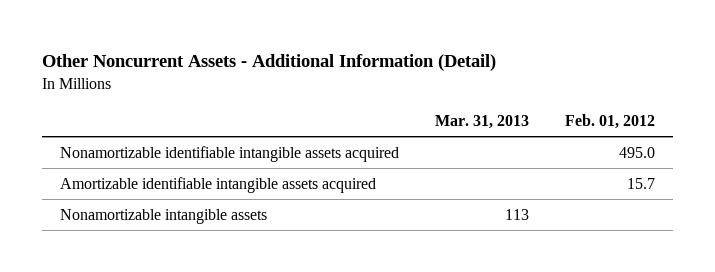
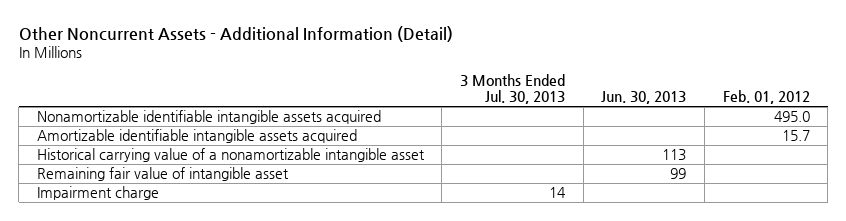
[435,114,530,129] Mar. 31, 2013 -> none
none -> [460,74,566,105] 3 Months Ended Jul. 30, 2013
none -> [601,91,687,105] Jun. 30, 2013
[60,208,268,224] Nonamortizable intangible assets -> [36,148,425,163] Historical carrying value of a nonamortizable intangible asset
none -> [36,167,289,182] Remaining fair value of intangible asset
none -> [36,186,159,201] Impairment charge

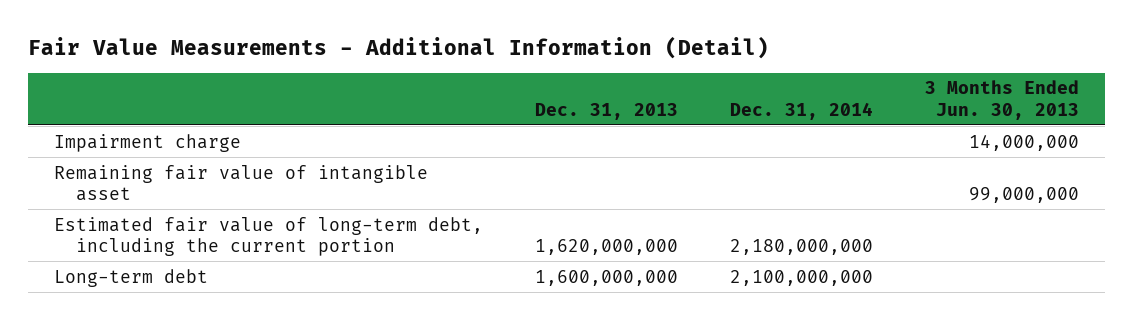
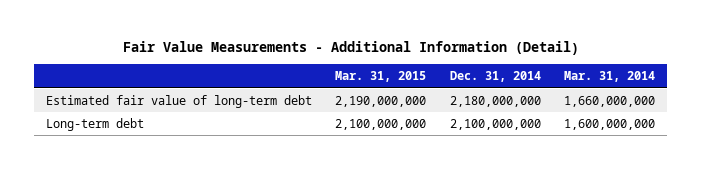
[534,102,678,120] Dec. 31, 2013 -> none
[925,80,1080,120] 3 Months Ended Jun. 30, 2013 -> none
none -> [335,71,427,83] Mar. 31, 2015
none -> [564,71,656,83] Mar. 31, 2014
[53,133,241,152] Impairment charge -> none
[53,164,428,201] Remaining fair value of intangible asset -> none
[53,216,483,256] Estimated fair value of long-term debt, including the current portion -> [45,95,312,109] Estimated fair value of long-term debt

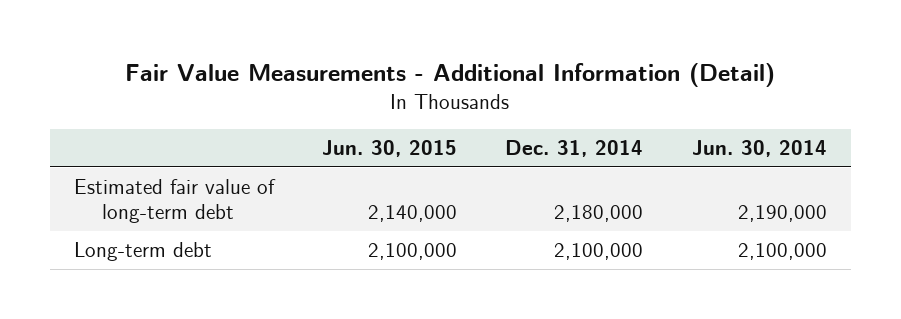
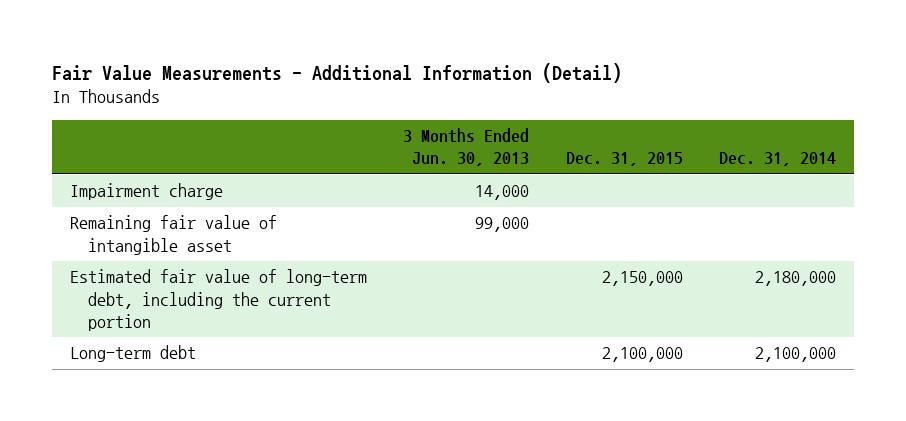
[322,140,458,158] Jun. 30, 2015 -> none
[691,140,827,158] Jun. 30, 2014 -> none
none -> [403,128,530,167] 3 Months Ended Jun. 30, 2013
none -> [565,152,683,167] Dec. 31, 2015
none -> [69,183,223,201] Impairment charge
none -> [69,215,277,255] Remaining fair value of intangible asset
[73,178,276,224] Estimated fair value of long-term debt -> [69,269,367,331] Estimated fair value of long-term debt, including the current portion

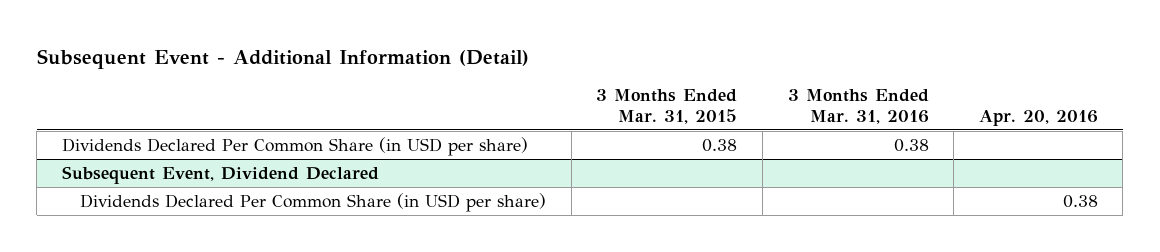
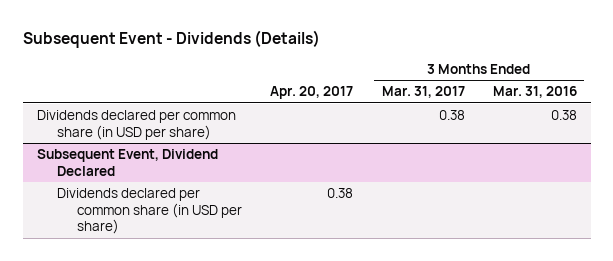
[36,48,529,69] Subsequent Event - Additional Information (Detail) -> [22,29,320,48] Subsequent Event - Dividends (Details)
[596,89,738,124] 3 Months Ended Mar. 31, 2015 -> none
[978,109,1098,126] Apr. 20, 2016 -> none
none -> [270,86,354,100] Apr. 20, 2017
none -> [381,86,465,99] Mar. 31, 2017
[61,137,528,157] Dividends Declared Per Common Share (in USD per share) -> [36,110,236,140] Dividends declared per common share (in USD per share)
[80,193,547,213] Dividends Declared Per Common Share (in USD per share) -> [56,188,243,235] Dividends declared per common share (in USD per share)

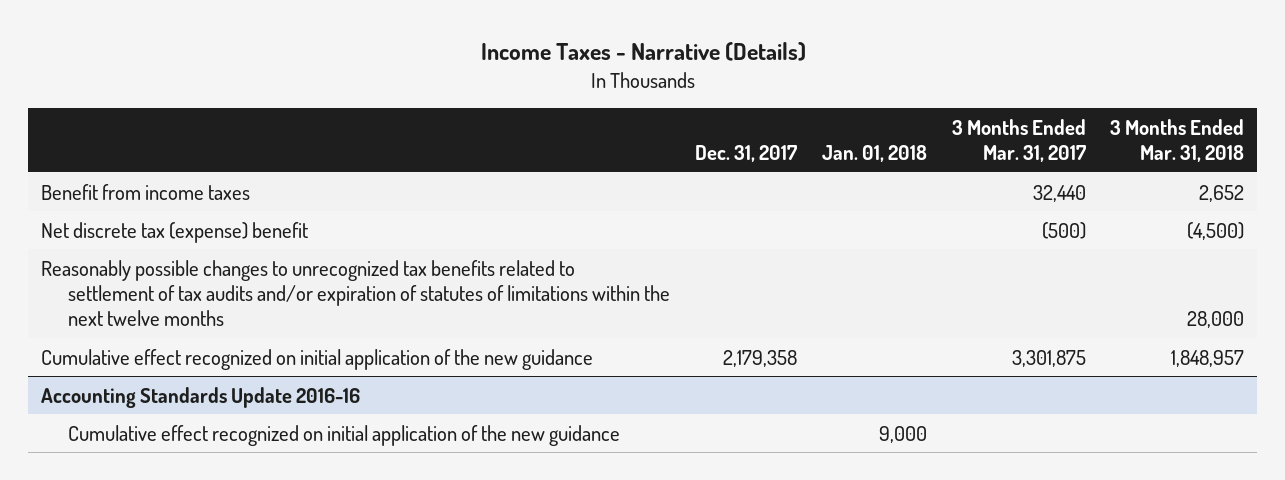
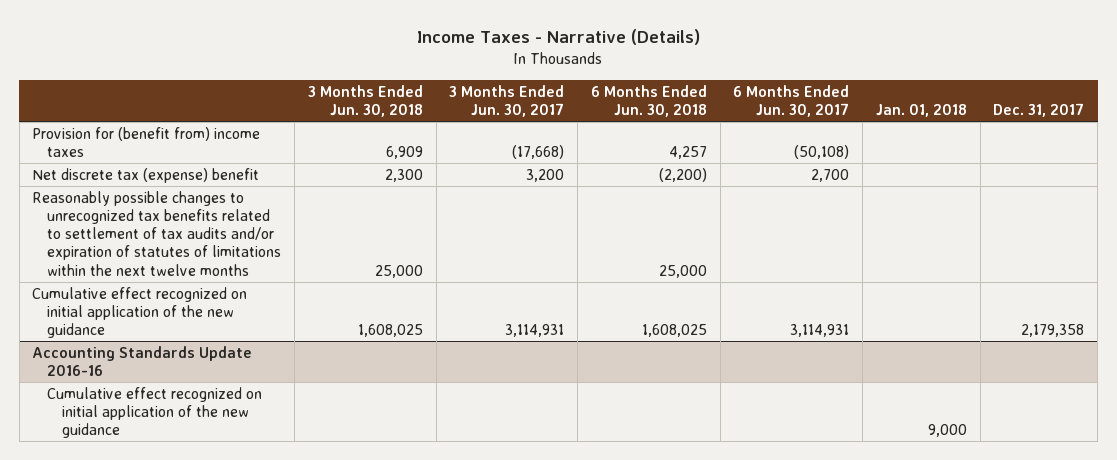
[951,118,1086,163] 3 Months Ended Mar. 31, 2017 -> none
[1110,118,1245,163] 3 Months Ended Mar. 31, 2018 -> none
none -> [307,84,423,117] 3 Months Ended Jun. 30, 2018
none -> [449,84,565,117] 3 Months Ended Jun. 30, 2017
none -> [590,84,707,117] 6 Months Ended Jun. 30, 2018
none -> [733,84,850,117] 6 Months Ended Jun. 30, 2017
[40,183,250,200] Benefit from income taxes -> [32,126,261,158] Provision for (benefit from) income taxes

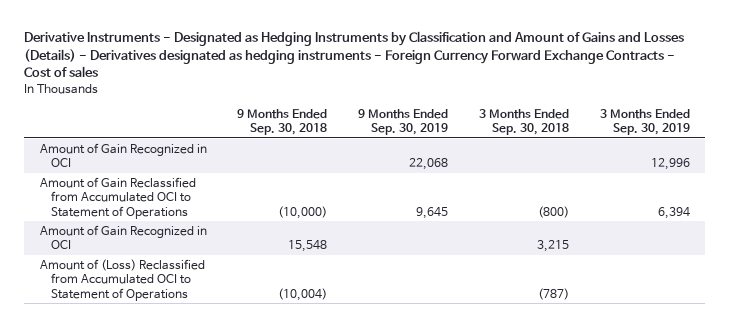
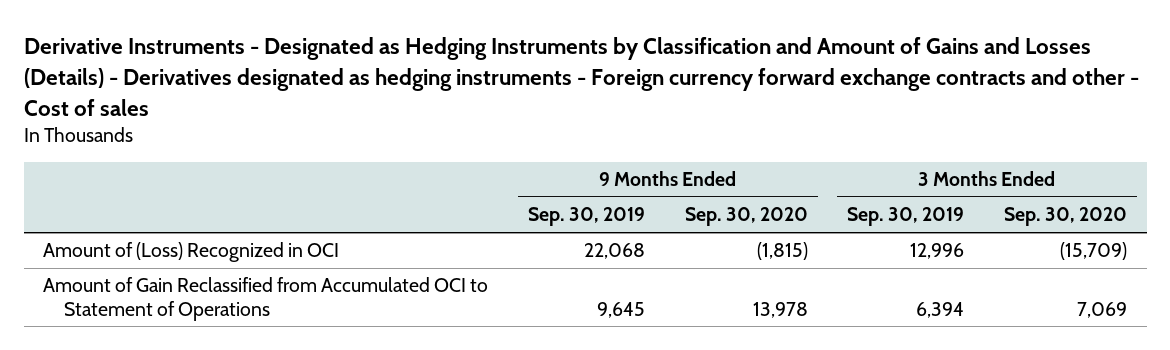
[24,30,685,78] Derivative Instruments - Designated as Hedging Instruments by Classification and Amount of Gains and Losses (Details) - Derivatives designated as hedging instruments - Foreign Currency Forward Exchange Contracts - Cost of sales -> [23,37,1139,116] Derivative Instruments - Designated as Hedging Instruments by Classification and Amount of Gains and Losses (Details) - Derivatives designated as hedging instruments - Foreign currency forward exchange contracts and other - Cost of sales
[237,108,328,136] 9 Months Ended Sep. 30, 2018 -> none
[478,108,569,136] 3 Months Ended Sep. 30, 2018 -> none
none -> [684,207,808,227] Sep. 30, 2020
none -> [1003,207,1127,227] Sep. 30, 2020
[39,142,207,168] Amount of Gain Recognized in OCI -> [43,242,340,263] Amount of (Loss) Recognized in OCI
[39,224,207,250] Amount of Gain Recognized in OCI -> none
[39,258,205,301] Amount of (Loss) Reclassified from Accumulated OCI to Statement of Operations -> none

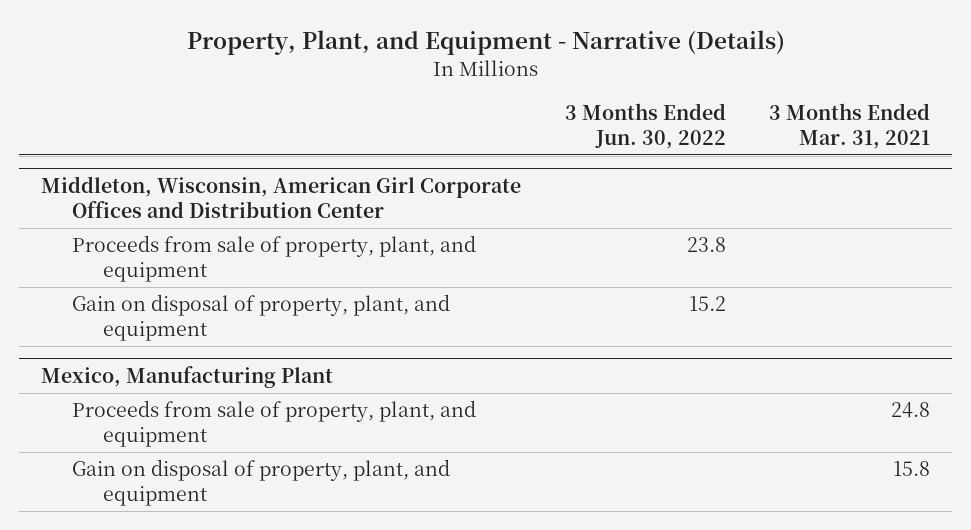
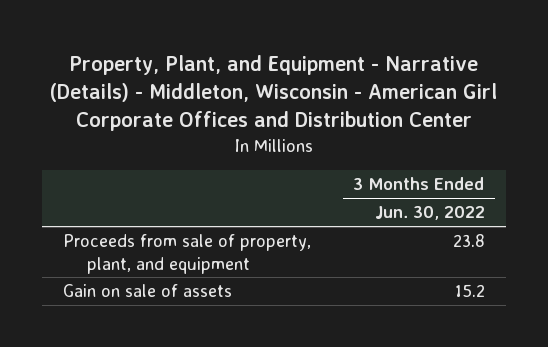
[186,30,785,56] Property, Plant, and Equipment - Narrative (Details) -> [50,54,498,132] Property, Plant, and Equipment - Narrative (Details) - Middleton, Wisconsin - American Girl Corporate Offices and Distribution Center
[769,102,931,149] 3 Months Ended Mar. 31, 2021 -> none
[40,175,521,218] Middleton, Wisconsin, American Girl Corporate Offices and Distribution Center -> none
[40,365,333,388] Mexico, Manufacturing Plant -> none
[72,400,477,448] Proceeds from sale of property, plant, and equipment -> none
[72,459,451,507] Gain on disposal of property, plant, and equipment -> none
[72,294,451,342] Gain on disposal of property, plant, and equipment -> [63,284,233,298] Gain on sale of assets

